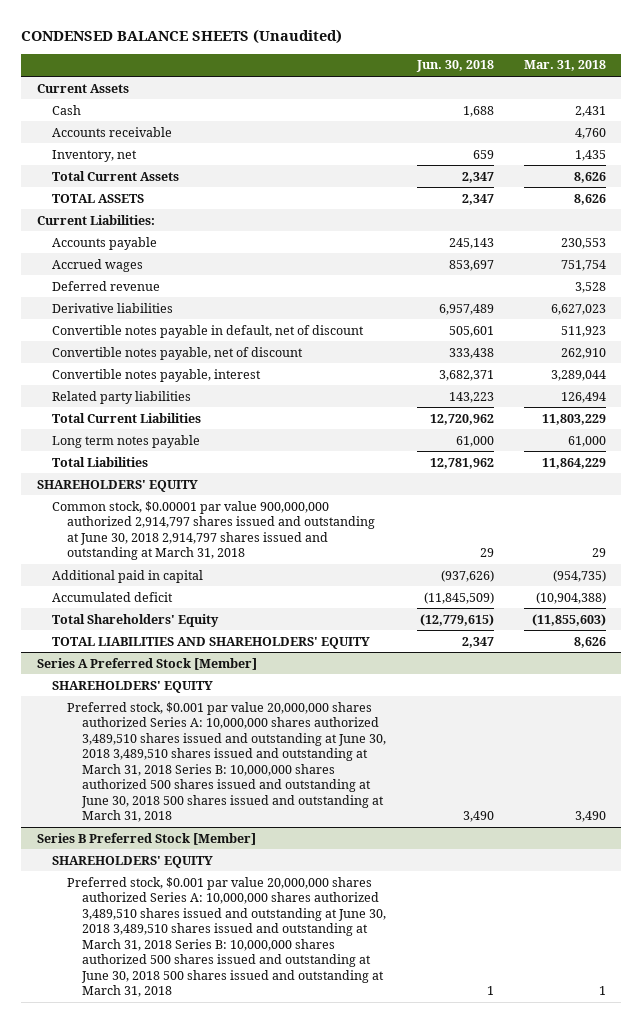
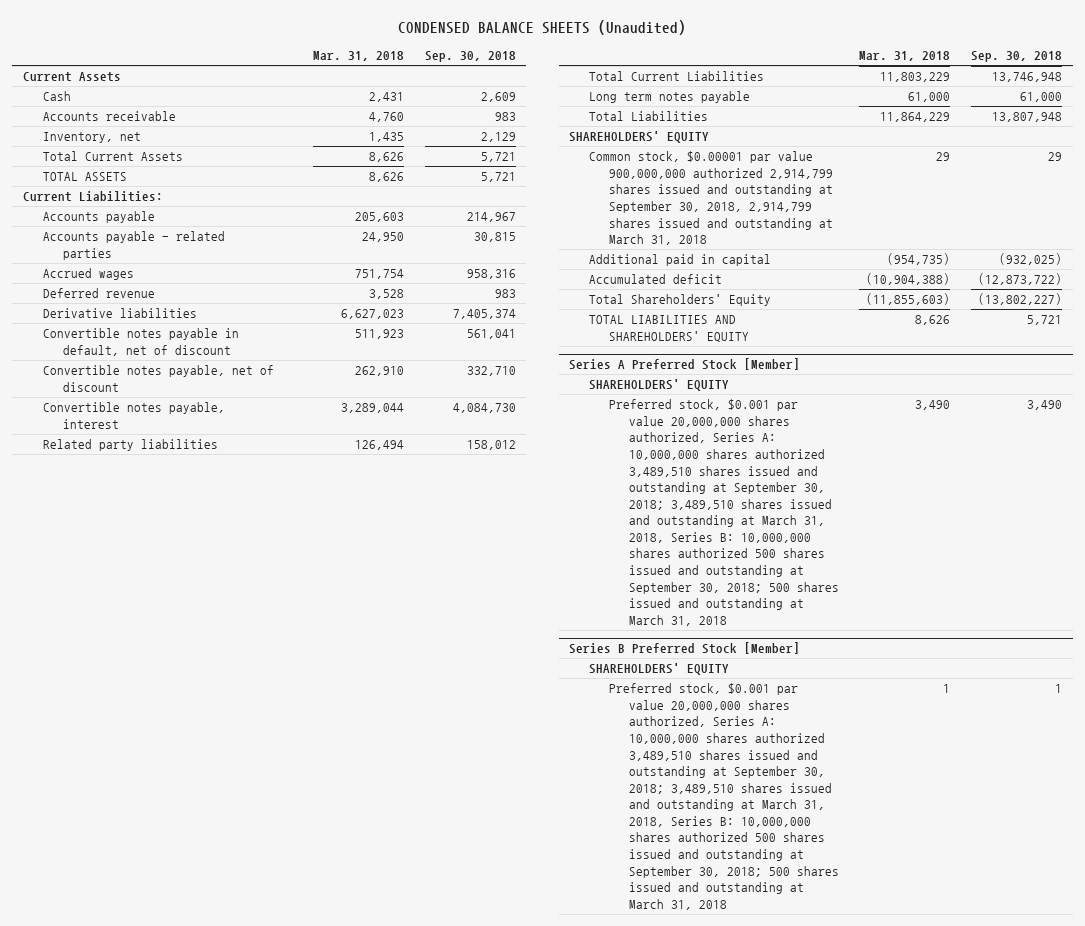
[415,60,494,73] Jun. 30, 2018 -> none
none -> [424,51,516,63] Sep. 30, 2018
[561,237,607,249] 230,553 -> [355,212,405,223] 205,603
none -> [42,231,225,260] Accounts payable - related parties
[51,500,376,561] Common stock, $0.00001 par value 900,000,000 authorized 2,914,797 shares issued and outstanding at June 30, 2018 2,914,797 shares issued and outstanding at March 31, 2018 -> [588,151,833,246] Common stock, $0.00001 par value 900,000,000 authorized 2,914,799 shares issued and outstanding at September 30, 2018, 2,914,799 shares issued and outstanding at March 31, 2018
[67,701,387,823] Preferred stock, $0.001 par value 20,000,000 shares authorized Series A: 10,000,000 shares authorized 3,489,510 shares issued and outstanding at June 30, 2018 3,489,510 shares issued and outstanding at March 31, 2018 Series B: 10,000,000 shares authorized 500 shares issued and outstanding at June 30, 2018 500 shares issued and outstanding at March 31, 2018 -> [608,399,839,626] Preferred stock, $0.001 par value 20,000,000 shares authorized, Series A: 10,000,000 shares authorized 3,489,510 shares issued and outstanding at September 30, 2018; 3,489,510 shares issued and outstanding at March 31, 2018, Series B: 10,000,000 shares authorized 500 shares issued and outstanding at September 30, 2018; 500 shares issued and outstanding at March 31, 2018
[67,876,387,998] Preferred stock, $0.001 par value 20,000,000 shares authorized Series A: 10,000,000 shares authorized 3,489,510 shares issued and outstanding at June 30, 2018 3,489,510 shares issued and outstanding at March 31, 2018 Series B: 10,000,000 shares authorized 500 shares issued and outstanding at June 30, 2018 500 shares issued and outstanding at March 31, 2018 -> [608,683,839,910] Preferred stock, $0.001 par value 20,000,000 shares authorized, Series A: 10,000,000 shares authorized 3,489,510 shares issued and outstanding at September 30, 2018; 3,489,510 shares issued and outstanding at March 31, 2018, Series B: 10,000,000 shares authorized 500 shares issued and outstanding at September 30, 2018; 500 shares issued and outstanding at March 31, 2018

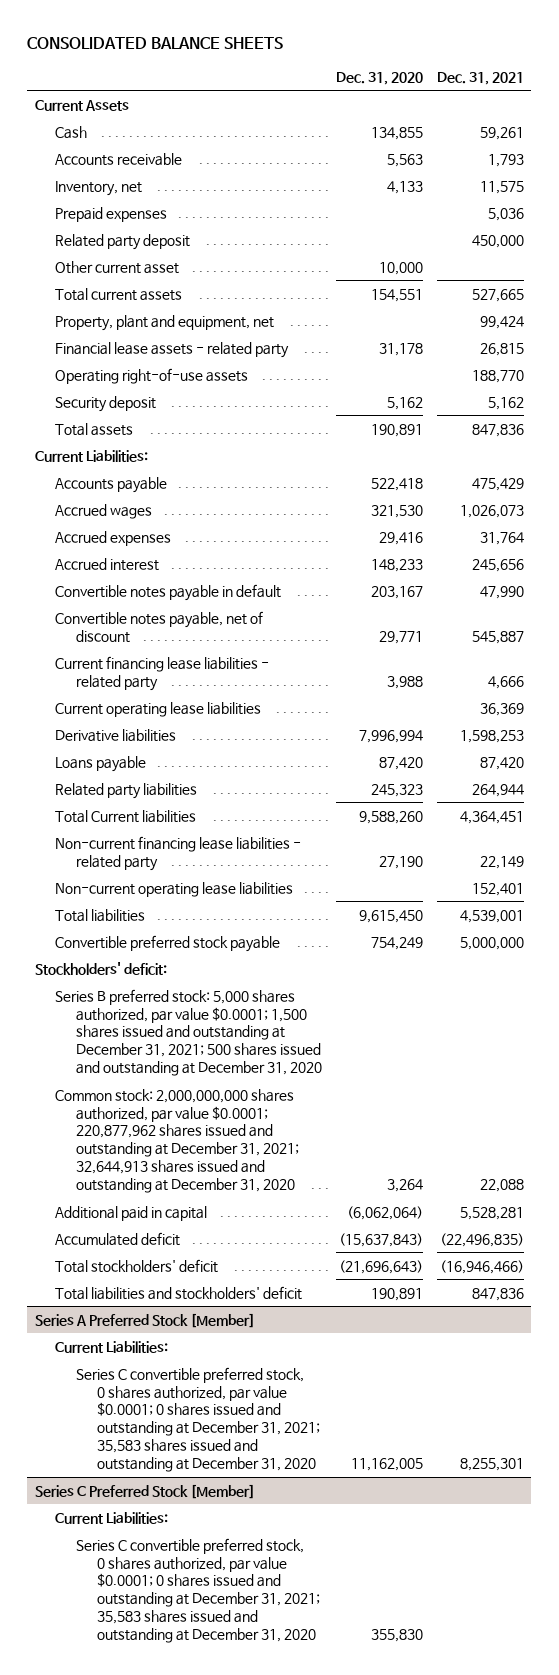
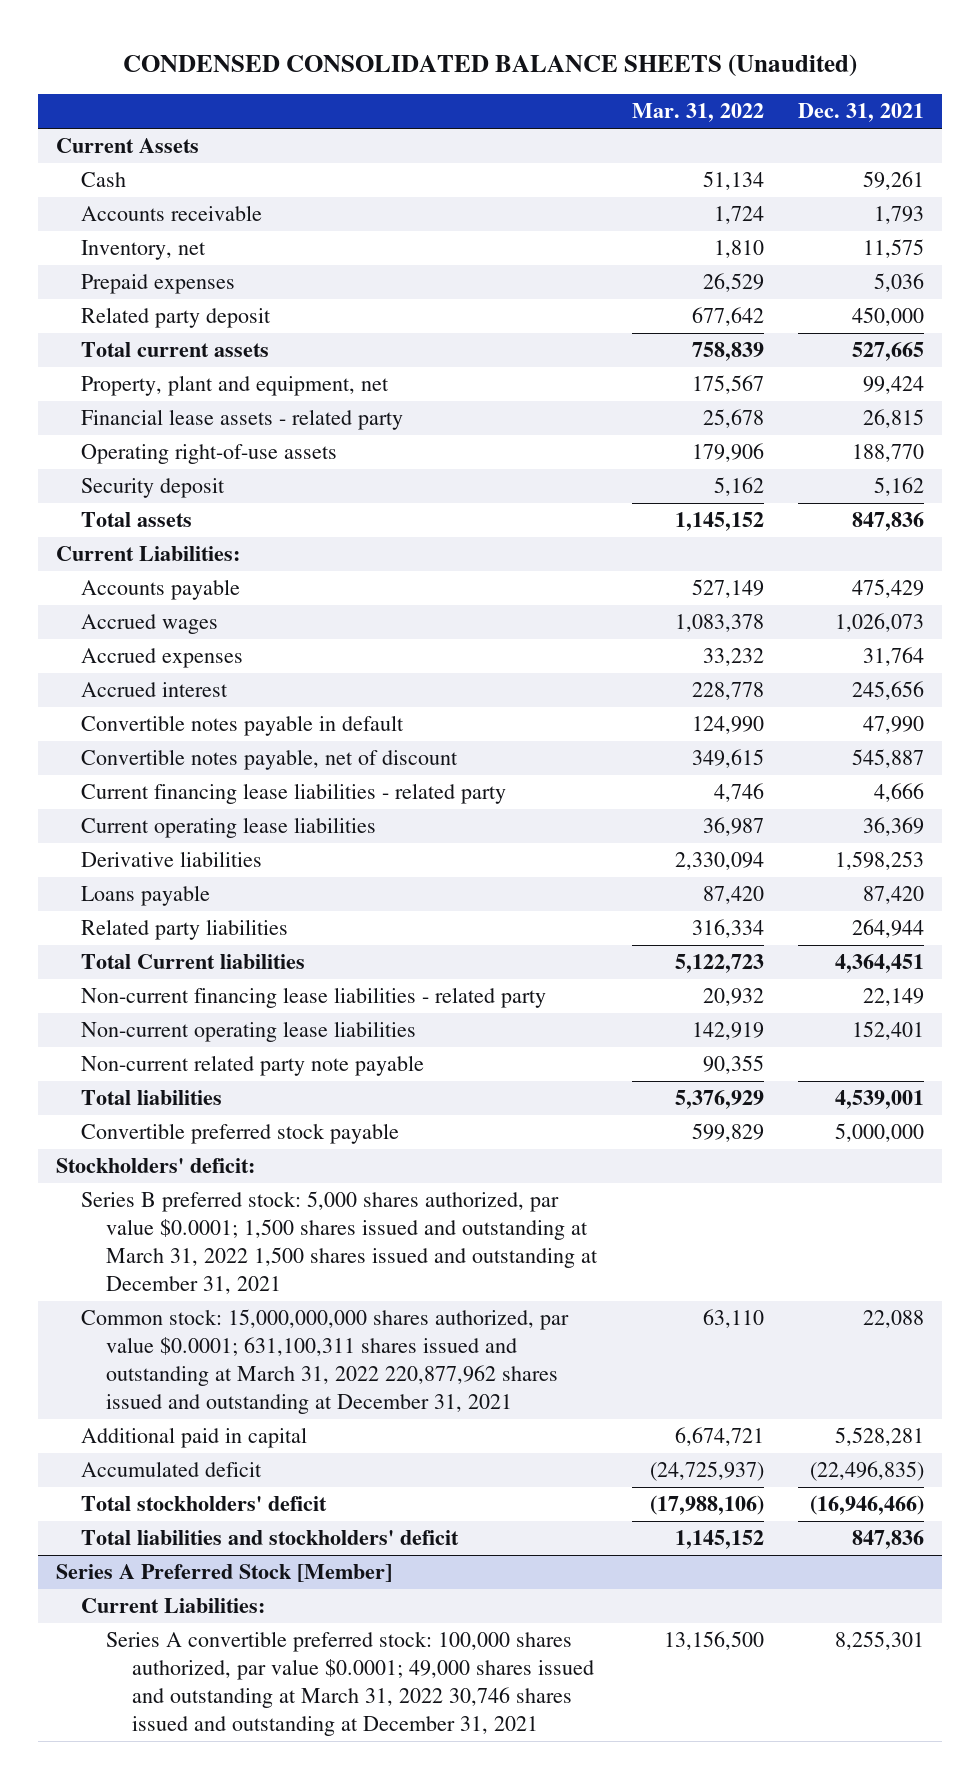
[27,37,284,50] CONSOLIDATED BALANCE SHEETS -> [122,54,857,78] CONDENSED CONSOLIDATED BALANCE SHEETS (Unaudited)
[336,71,424,85] Dec. 31, 2020 -> none
none -> [631,103,764,123] Mar. 31, 2022
[55,260,180,274] Other current asset -> none
none -> [80,1055,424,1077] Non-current related party note payable
[55,988,323,1077] Series B preferred stock: 5,000 shares authorized, par value $0.0001; 1,500 shares issued and outstanding at December 31, 2021; 500 shares issued and outstanding at December 31, 2020 -> [80,1191,599,1295] Series B preferred stock: 5,000 shares authorized, par value $0.0001; 1,500 shares issued and outstanding at March 31, 2022 1,500 shares issued and outstanding at December 31, 2021
[55,1088,300,1194] Common stock: 2,000,000,000 shares authorized, par value $0.0001; 220,877,962 shares issued and outstanding at December 31, 2021; 32,644,913 shares issued and outstanding at December 31, 2020 -> [80,1309,569,1415] Common stock: 15,000,000,000 shares authorized, par value $0.0001; 631,100,311 shares issued and outstanding at March 31, 2022 220,877,962 shares issued and outstanding at December 31, 2021
[34,1483,255,1499] Series C Preferred Stock [Member] -> none
[55,1511,169,1524] Current Liabilities: -> none
[76,1537,321,1644] Series C convertible preferred stock, 0 shares authorized, par value $0.0001; 0 shares issued and outstanding at December 31, 2021; 35,583 shares issued and outstanding at December 31, 2020 -> none
[76,1366,321,1473] Series C convertible preferred stock, 0 shares authorized, par value $0.0001; 0 shares issued and outstanding at December 31, 2021; 35,583 shares issued and outstanding at December 31, 2020 -> [106,1631,594,1737] Series A convertible preferred stock: 100,000 shares authorized, par value $0.0001; 49,000 shares issued and outstanding at March 31, 2022 30,746 shares issued and outstanding at December 31, 2021

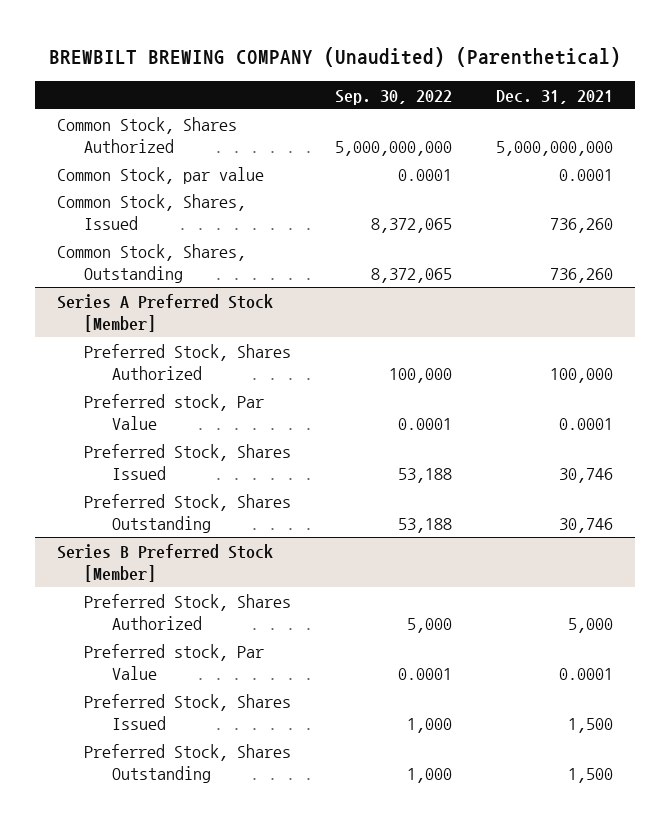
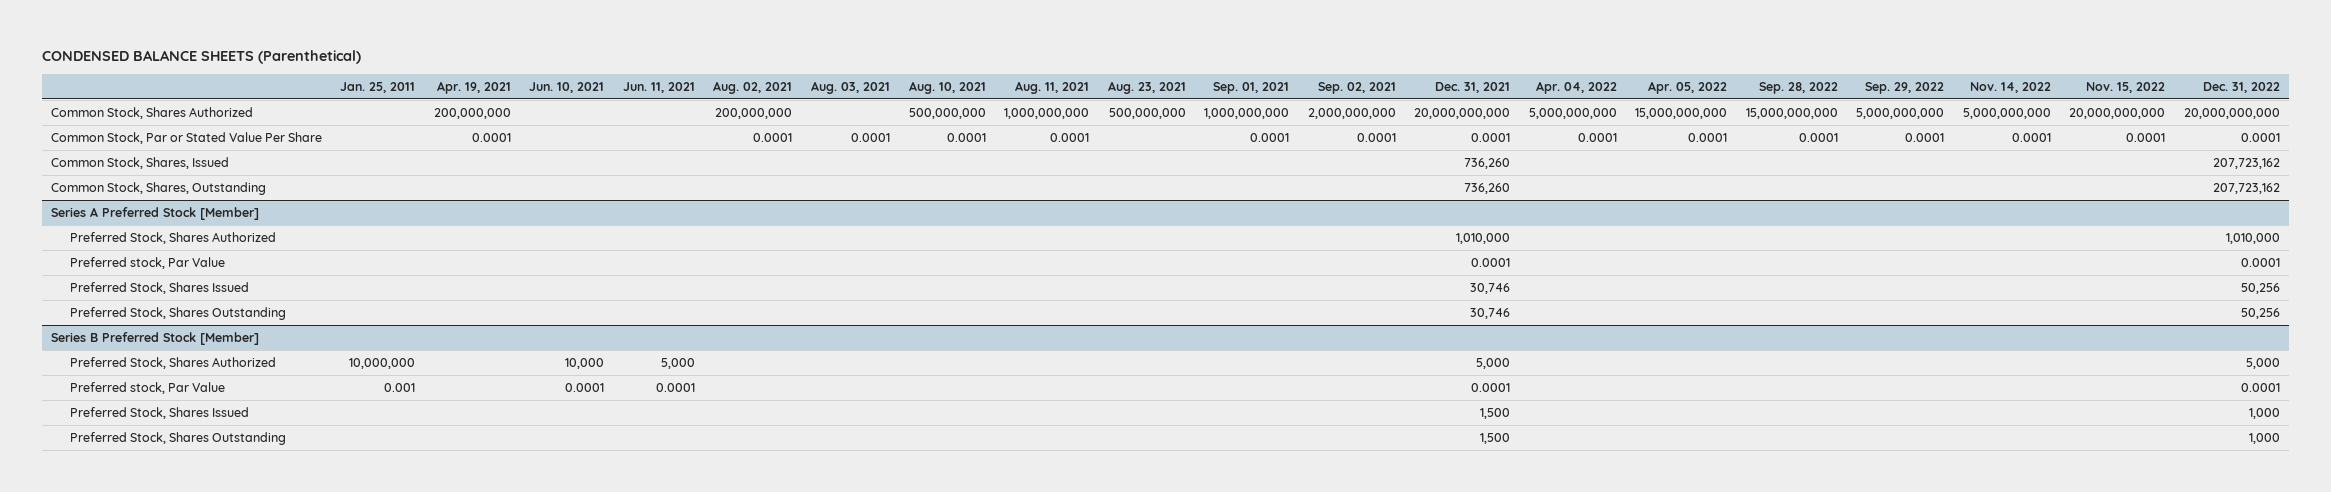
[48,47,621,68] BREWBILT BREWING COMPANY (Unaudited) (Parenthetical) -> [41,50,361,65] CONDENSED BALANCE SHEETS (Parenthetical)
[335,89,453,105] Sep. 30, 2022 -> none
none -> [340,81,416,93] Jan. 25, 2011
none -> [436,80,511,94] Apr. 19, 2021
none -> [529,81,605,93] Jun. 10, 2021
none -> [622,81,695,93] Jun. 11, 2021
none -> [713,80,793,94] Aug. 02, 2021
none -> [811,80,891,94] Aug. 03, 2021
none -> [908,80,986,94] Aug. 10, 2021
none -> [1015,80,1090,94] Aug. 11, 2021
none -> [1107,80,1186,94] Aug. 23, 2021
none -> [1213,81,1290,94] Sep. 01, 2021
none -> [1317,81,1396,94] Sep. 02, 2021
none -> [1535,80,1617,94] Apr. 04, 2022
none -> [1648,80,1728,94] Apr. 05, 2022
none -> [1758,81,1838,94] Sep. 28, 2022
none -> [1865,81,1945,94] Sep. 29, 2022
none -> [1969,81,2051,93] Nov. 14, 2022
none -> [2086,81,2166,93] Nov. 15, 2022
none -> [2202,81,2280,93] Dec. 31, 2022
[496,141,614,157] 5,000,000,000 -> [1414,107,1511,119] 20,000,000,000
[56,166,264,184] Common Stock, par value -> [50,131,322,144] Common Stock, Par or Stated Value Per Share
[550,368,614,384] 100,000 -> [1456,232,1511,244] 1,010,000

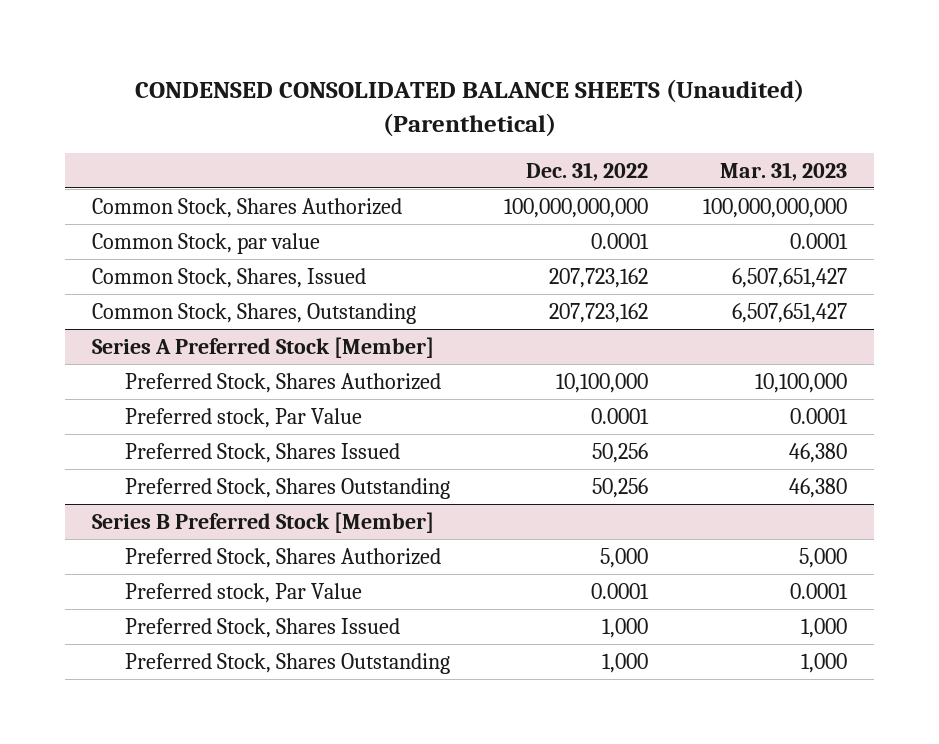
[41,50,361,65] CONDENSED BALANCE SHEETS (Parenthetical) -> [134,79,804,137] CONDENSED CONSOLIDATED BALANCE SHEETS (Unaudited) (Parenthetical)
[340,81,416,93] Jan. 25, 2011 -> none
[436,80,511,94] Apr. 19, 2021 -> none
[529,81,605,93] Jun. 10, 2021 -> none
[622,81,695,93] Jun. 11, 2021 -> none
[713,80,793,94] Aug. 02, 2021 -> none
[811,80,891,94] Aug. 03, 2021 -> none
[908,80,986,94] Aug. 10, 2021 -> none
[1015,80,1090,94] Aug. 11, 2021 -> none
[1107,80,1186,94] Aug. 23, 2021 -> none
[1213,81,1290,94] Sep. 01, 2021 -> none
[1317,81,1396,94] Sep. 02, 2021 -> none
[1435,81,1511,93] Dec. 31, 2021 -> none
[1535,80,1617,94] Apr. 04, 2022 -> none
[1648,80,1728,94] Apr. 05, 2022 -> none
[1758,81,1838,94] Sep. 28, 2022 -> none
[1865,81,1945,94] Sep. 29, 2022 -> none
[1969,81,2051,93] Nov. 14, 2022 -> none
[2086,81,2166,93] Nov. 15, 2022 -> none
none -> [719,161,847,181] Mar. 31, 2023
[2183,107,2280,119] 20,000,000,000 -> [504,197,649,218] 100,000,000,000
[50,131,322,144] Common Stock, Par or Stated Value Per Share -> [92,232,321,254] Common Stock, par value
[2225,232,2280,244] 1,010,000 -> [556,372,649,393] 10,100,000

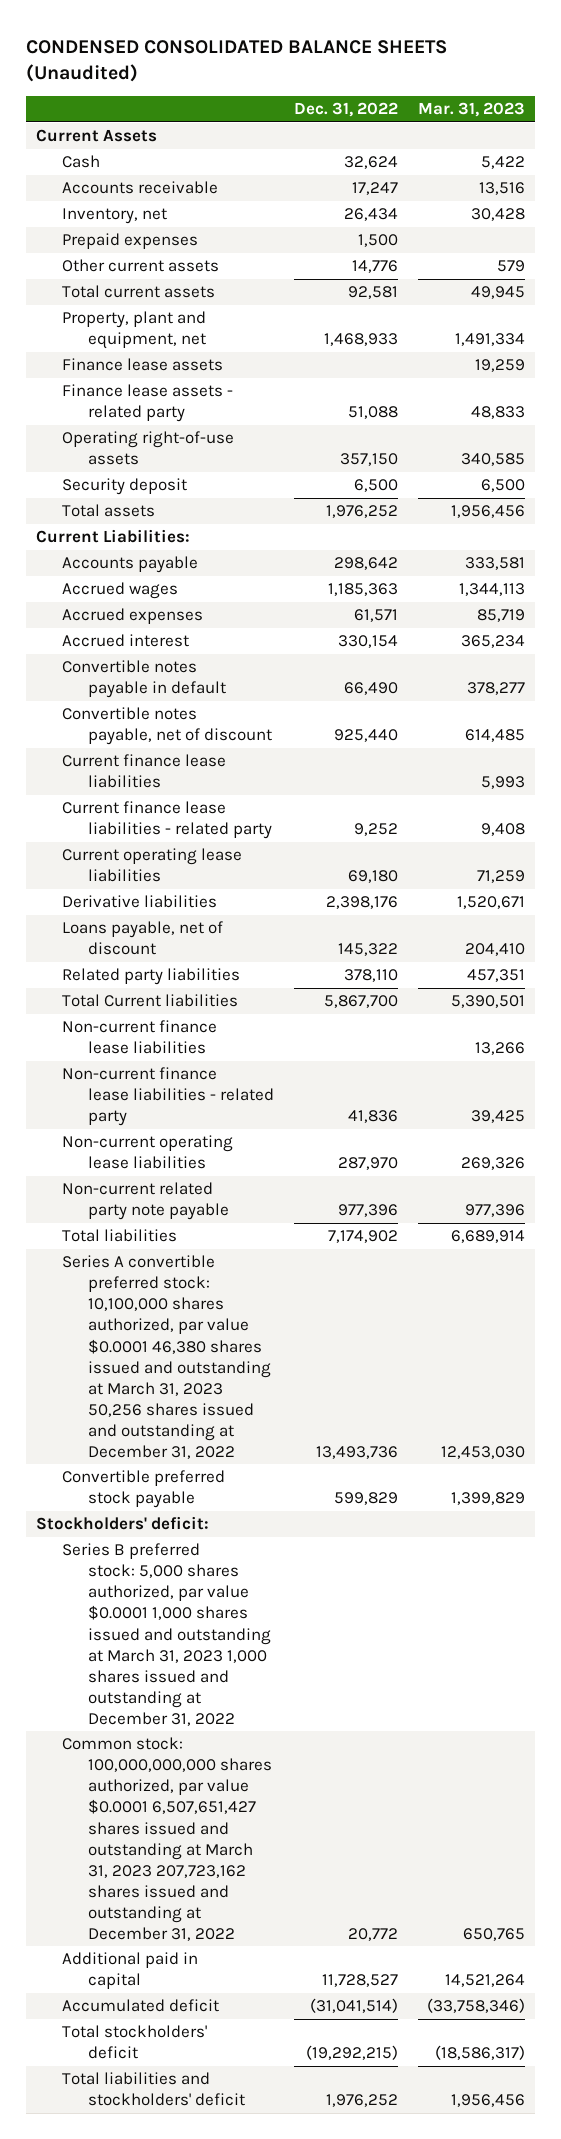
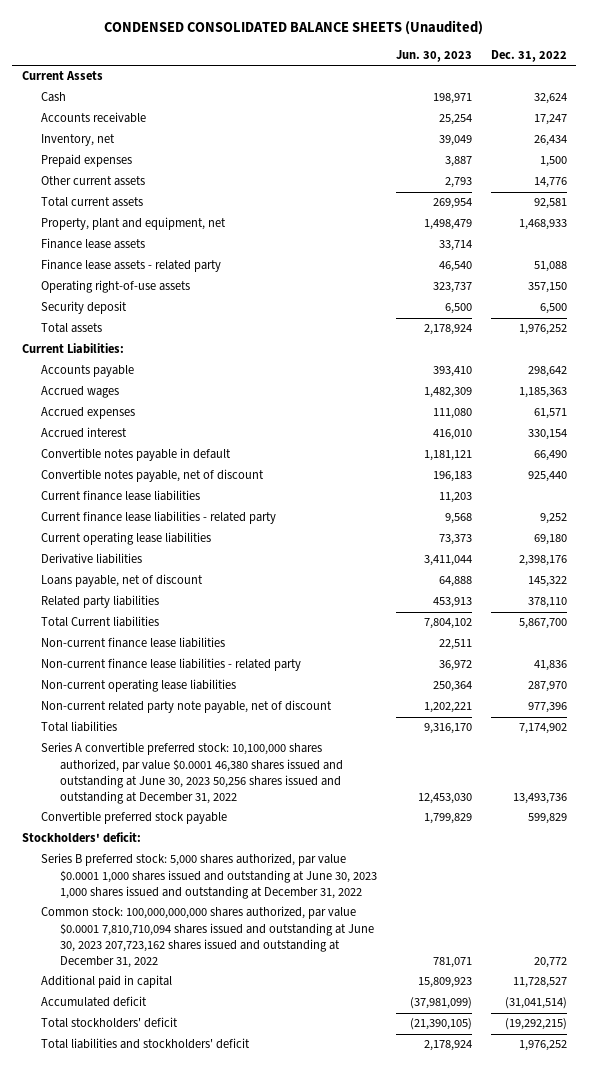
[417,102,525,118] Mar. 31, 2023 -> none
none -> [396,50,473,63] Jun. 30, 2023
[61,1182,229,1221] Non-current related party note payable -> [41,700,333,714] Non-current related party note payable, net of discount
[61,1255,271,1459] Series A convertible preferred stock: 10,100,000 shares authorized, par value $0.0001 46,380 shares issued and outstanding at March 31, 2023 50,256 shares issued and outstanding at December 31, 2022 -> [41,742,344,805] Series A convertible preferred stock: 10,100,000 shares authorized, par value $0.0001 46,380 shares issued and outstanding at June 30, 2023 50,256 shares issued and outstanding at December 31, 2022
[61,1543,271,1726] Series B preferred stock: 5,000 shares authorized, par value $0.0001 1,000 shares issued and outstanding at March 31, 2023 1,000 shares issued and outstanding at December 31, 2022 -> [41,853,378,899] Series B preferred stock: 5,000 shares authorized, par value $0.0001 1,000 shares issued and outstanding at June 30, 2023 1,000 shares issued and outstanding at December 31, 2022
[61,1737,272,1941] Common stock: 100,000,000,000 shares authorized, par value $0.0001 6,507,651,427 shares issued and outstanding at March 31, 2023 207,723,162 shares issued and outstanding at December 31, 2022 -> [41,906,375,969] Common stock: 100,000,000,000 shares authorized, par value $0.0001 7,810,710,094 shares issued and outstanding at June 30, 2023 207,723,162 shares issued and outstanding at December 31, 2022

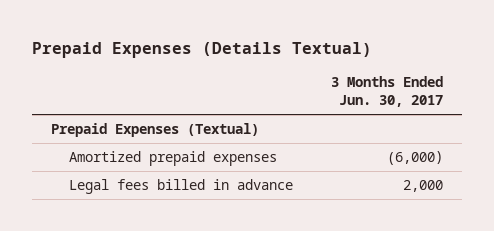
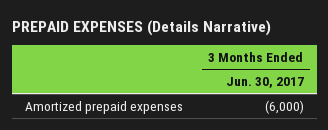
[32,41,373,58] Prepaid Expenses (Details Textual) -> [11,20,271,37] PREPAID EXPENSES (Details Narrative)
[51,123,260,138] Prepaid Expenses (Textual) -> none
[69,179,294,195] Legal fees billed in advance -> none

